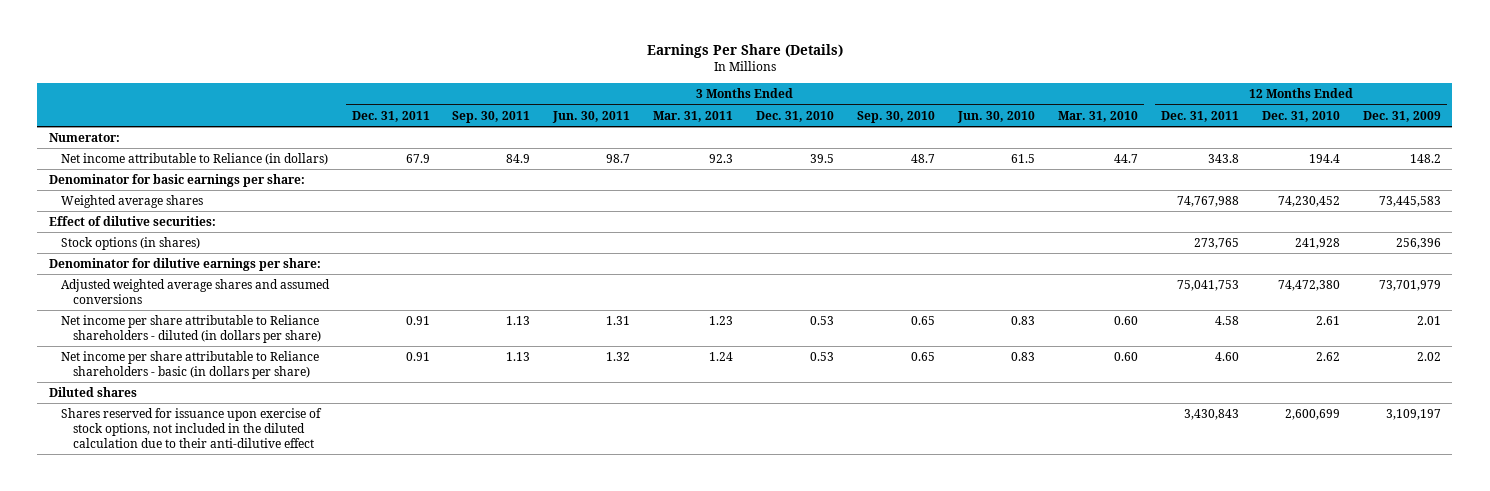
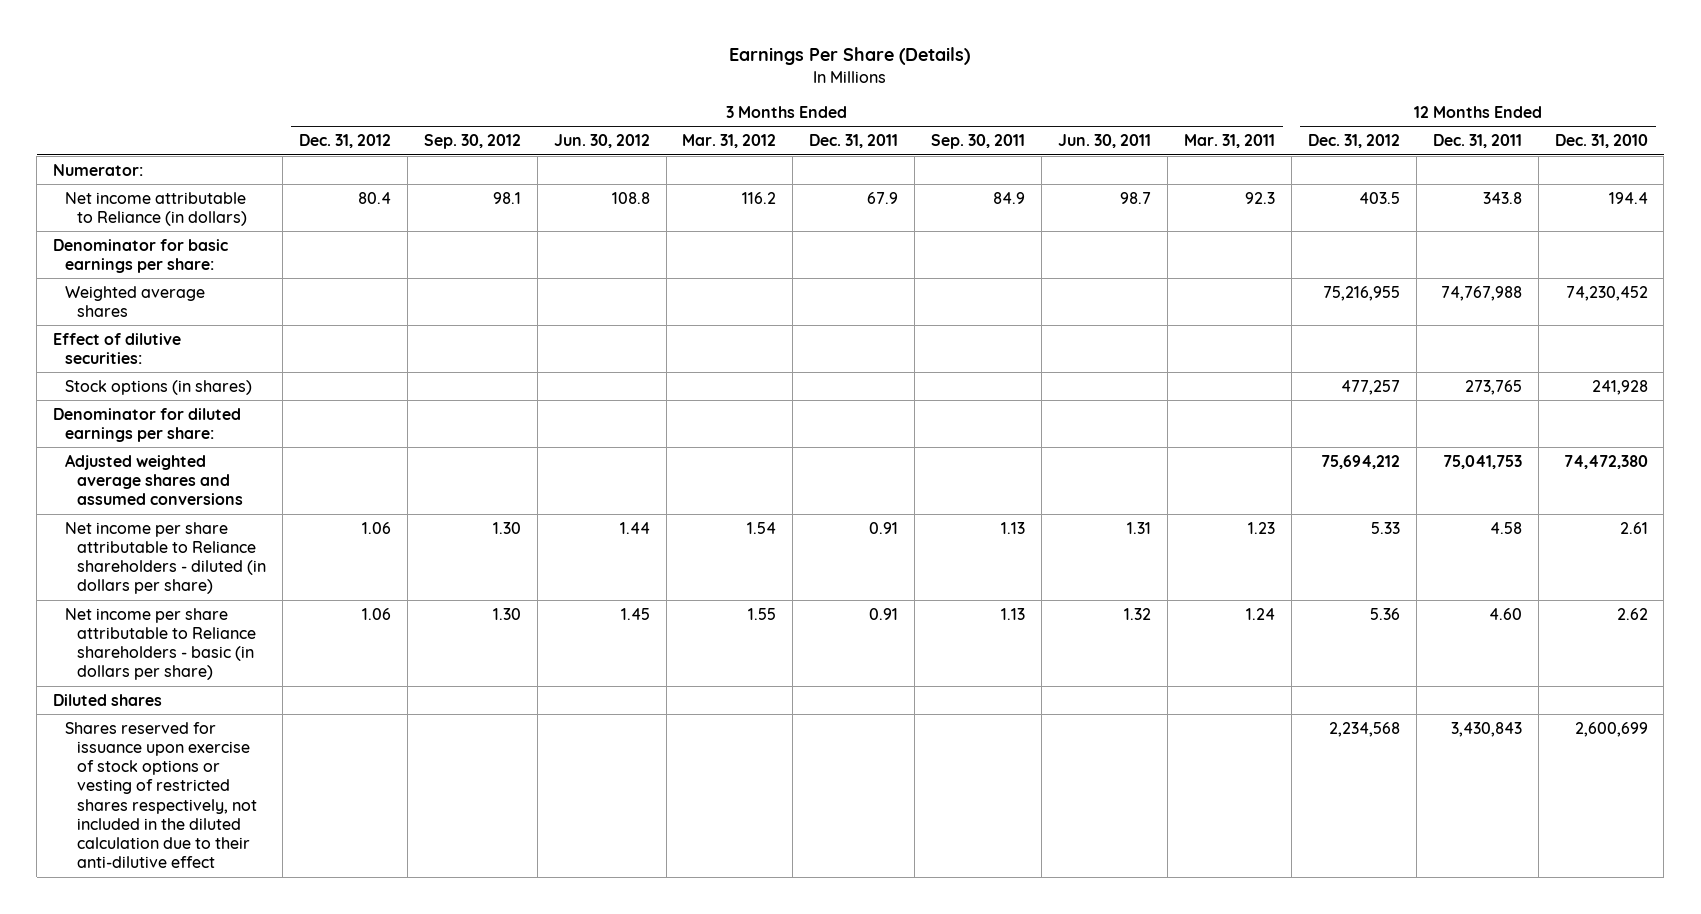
[756,110,835,122] Dec. 31, 2010 -> none
[857,110,936,123] Sep. 30, 2010 -> none
[957,110,1036,123] Jun. 30, 2010 -> none
[1058,110,1139,122] Mar. 31, 2010 -> none
[1363,110,1442,122] Dec. 31, 2009 -> none
none -> [298,134,391,149] Dec. 31, 2012
none -> [423,134,521,150] Sep. 30, 2012
none -> [553,134,650,149] Jun. 30, 2012
none -> [682,134,777,149] Mar. 31, 2012
none -> [1307,134,1400,149] Dec. 31, 2012
[48,257,321,271] Denominator for dilutive earnings per share: -> [53,407,242,442] Denominator for diluted earnings per share:
[60,407,322,448] Shares reserved for issuance upon exercise of stock options, not included in the diluted calculation due to their anti-dilutive effect -> [64,721,257,869] Shares reserved for issuance upon exercise of stock options or vesting of restricted shares respectively, not included in the diluted calculation due to their anti-dilutive effect

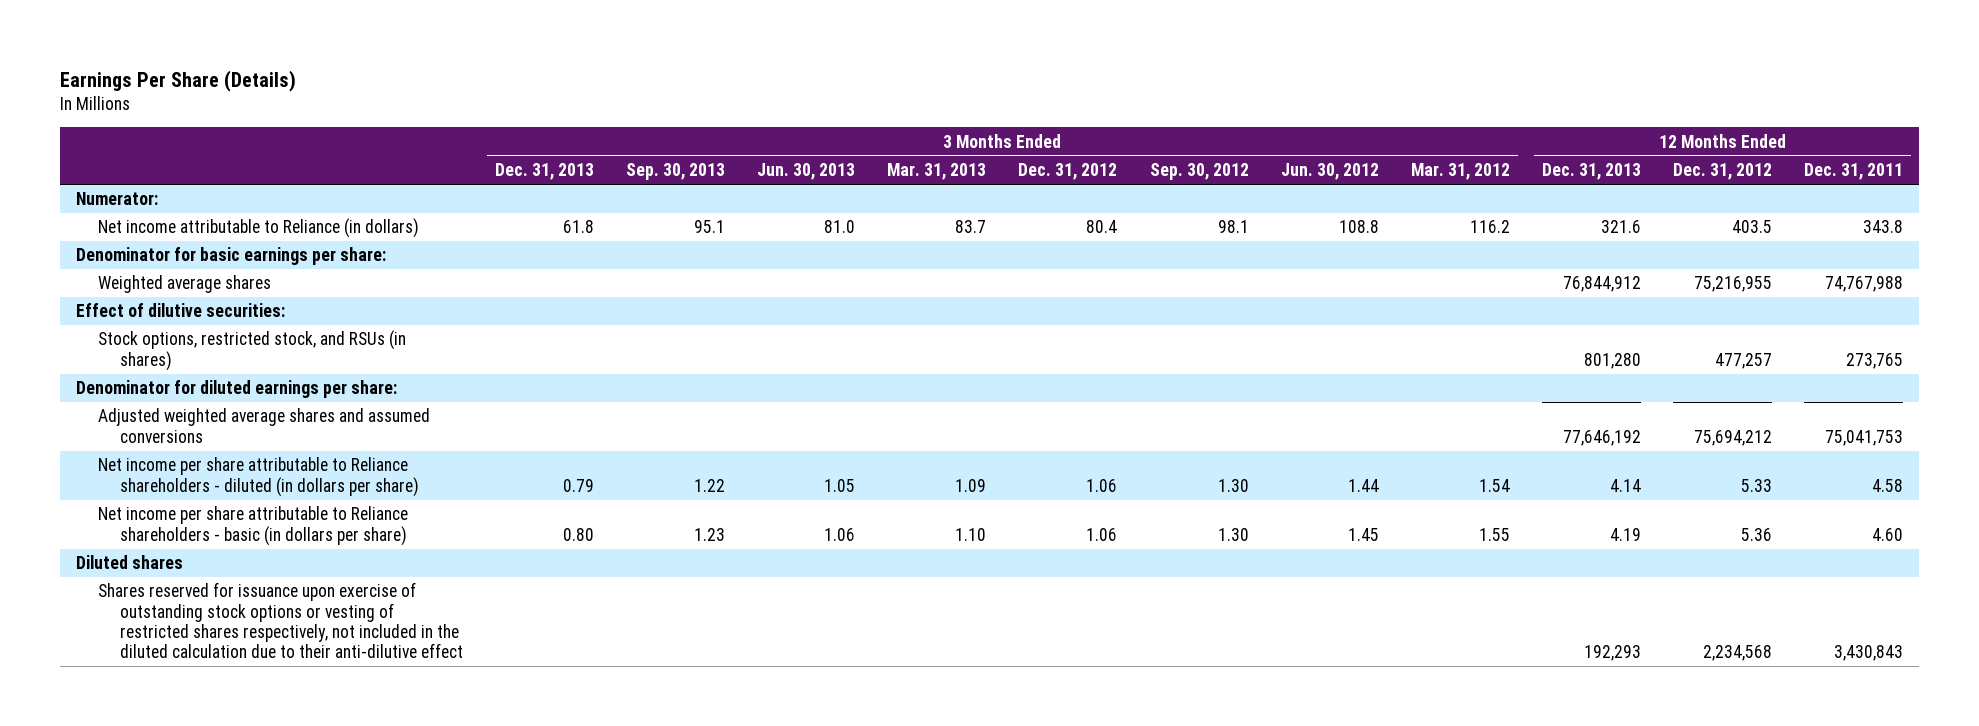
[809,134,899,149] Dec. 31, 2011 -> none
[931,134,1026,150] Sep. 30, 2011 -> none
[1058,134,1152,149] Jun. 30, 2011 -> none
[1183,134,1275,149] Mar. 31, 2011 -> none
[1554,134,1648,149] Dec. 31, 2010 -> none
none -> [494,163,594,181] Dec. 31, 2013
none -> [626,163,726,181] Sep. 30, 2013
none -> [757,163,856,181] Jun. 30, 2013
none -> [887,163,987,181] Mar. 31, 2013
none -> [1541,163,1641,181] Dec. 31, 2013
[64,379,252,395] Stock options (in shares) -> [97,330,406,371] Stock options, restricted stock, and RSUs (in shares)
[64,721,257,869] Shares reserved for issuance upon exercise of stock options or vesting of restricted shares respectively, not included in the diluted calculation due to their anti-dilutive effect -> [97,582,463,658] Shares reserved for issuance upon exercise of outstanding stock options or vesting of restricted shares respectively, not included in the diluted calculation due to their anti-dilutive effect

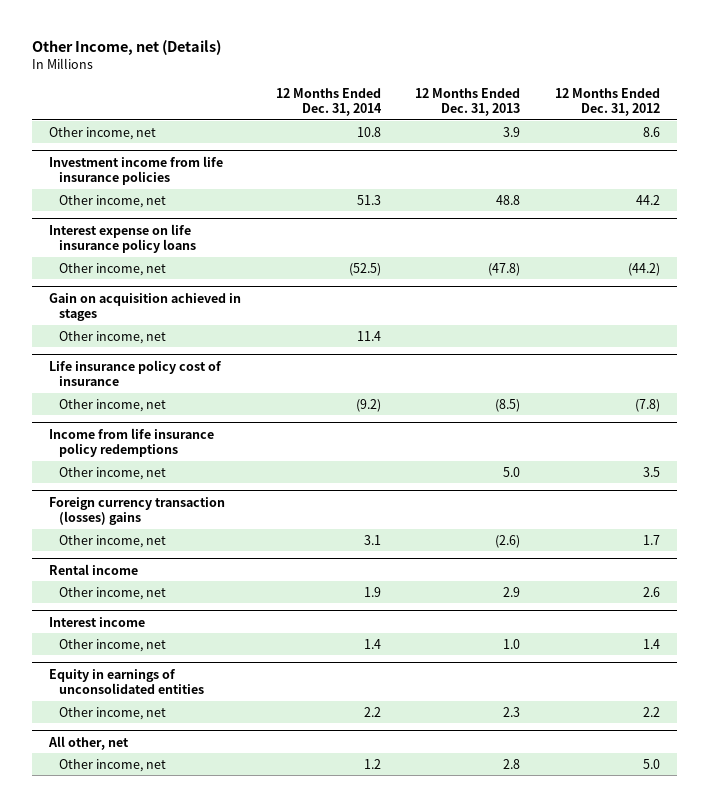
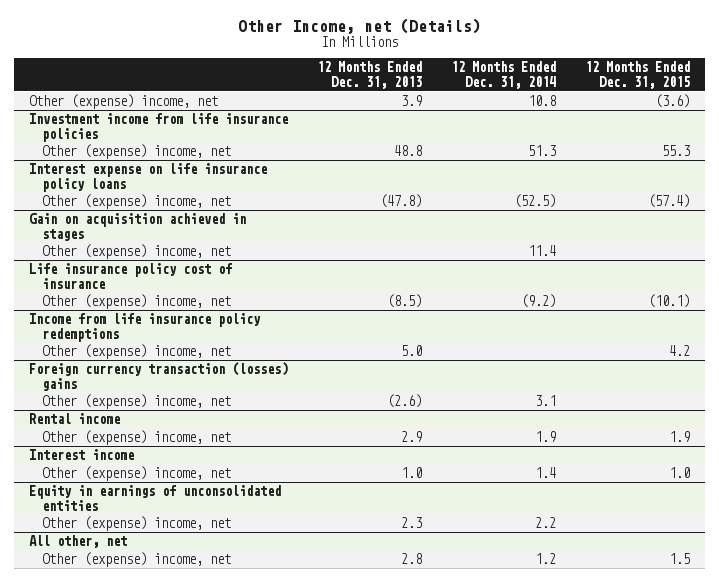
[554,87,660,117] 12 Months Ended Dec. 31, 2012 -> none
none -> [585,61,691,90] 12 Months Ended Dec. 31, 2015
[49,126,157,140] Other income, net -> [29,94,219,110] Other (expense) income, net
[59,194,167,208] Other income, net -> [41,144,231,160] Other (expense) income, net
[59,262,167,276] Other income, net -> [41,194,231,210] Other (expense) income, net
[59,330,167,344] Other income, net -> [41,244,231,260] Other (expense) income, net
[59,398,167,412] Other income, net -> [41,294,231,310] Other (expense) income, net
[59,466,167,480] Other income, net -> [41,344,231,360] Other (expense) income, net
[59,534,167,548] Other income, net -> [41,394,231,410] Other (expense) income, net
[59,586,167,600] Other income, net -> [41,430,231,446] Other (expense) income, net
[59,638,167,652] Other income, net -> [41,466,231,482] Other (expense) income, net
[59,706,167,720] Other income, net -> [41,516,231,532] Other (expense) income, net
[59,758,167,772] Other income, net -> [41,552,231,568] Other (expense) income, net

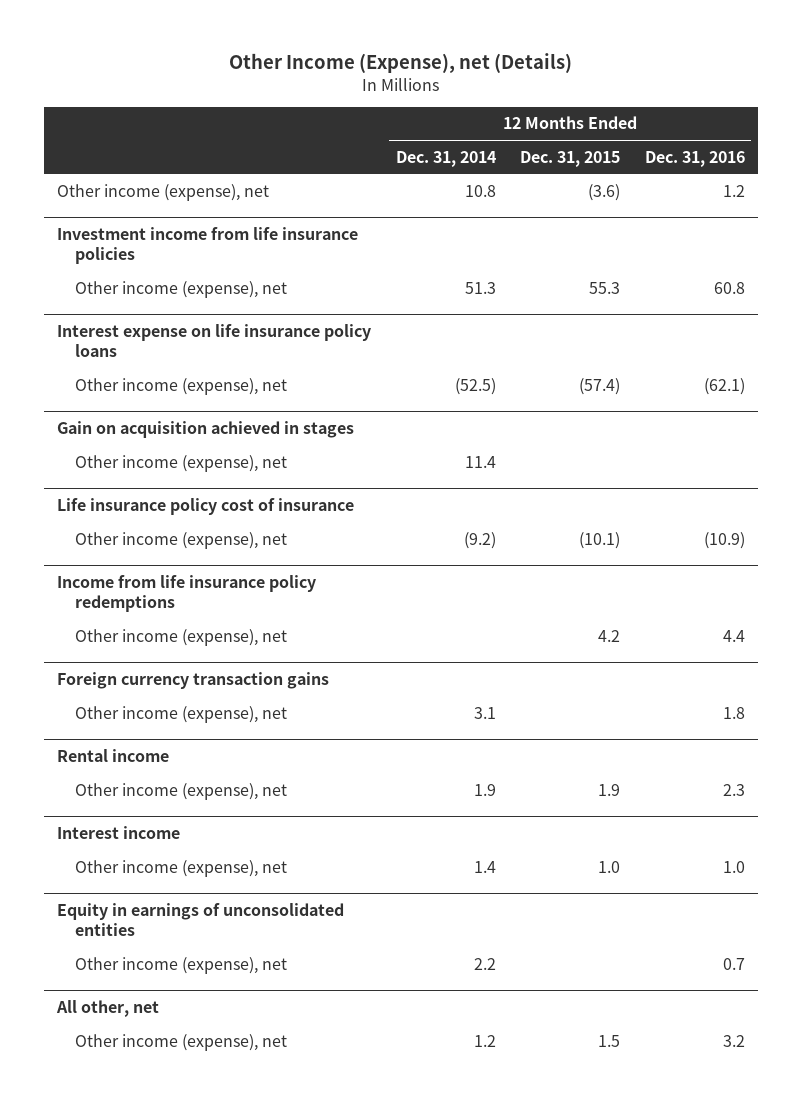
[237,17,481,34] Other Income, net (Details) -> [228,53,572,74] Other Income (Expense), net (Details)
[317,61,423,90] 12 Months Ended Dec. 31, 2013 -> none
none -> [645,150,746,167] Dec. 31, 2016
[29,94,219,110] Other (expense) income, net -> [56,183,269,201] Other income (expense), net
[41,144,231,160] Other (expense) income, net -> [74,280,287,298] Other income (expense), net
[41,194,231,210] Other (expense) income, net -> [74,377,287,395] Other income (expense), net
[41,244,231,260] Other (expense) income, net -> [74,454,287,472] Other income (expense), net
[41,294,231,310] Other (expense) income, net -> [74,531,287,549] Other income (expense), net
[41,344,231,360] Other (expense) income, net -> [74,628,287,646] Other income (expense), net
[29,362,289,391] Foreign currency transaction (losses) gains -> [56,671,329,689] Foreign currency transaction gains
[41,394,231,410] Other (expense) income, net -> [74,705,287,723] Other income (expense), net
[41,430,231,446] Other (expense) income, net -> [74,782,287,800] Other income (expense), net
[41,466,231,482] Other (expense) income, net -> [74,859,287,877] Other income (expense), net
[41,516,231,532] Other (expense) income, net -> [74,956,287,974] Other income (expense), net
[41,552,231,568] Other (expense) income, net -> [74,1033,287,1051] Other income (expense), net

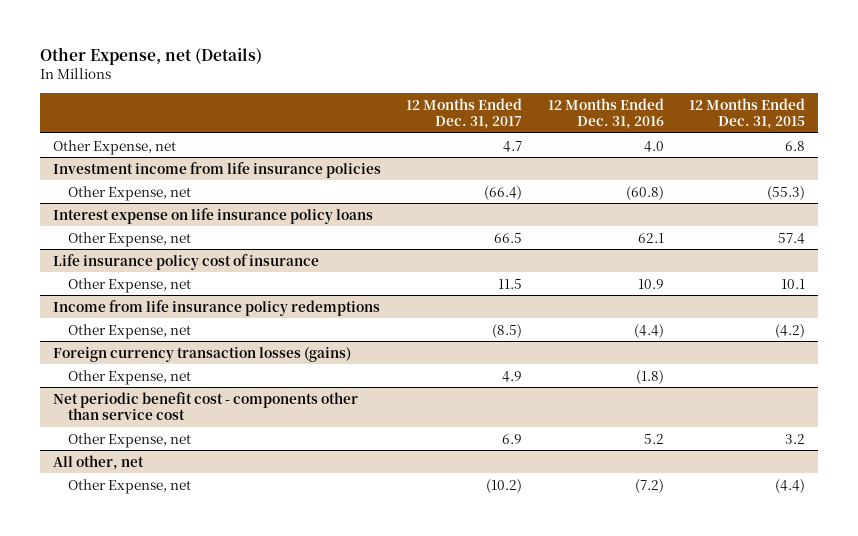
[228,53,572,74] Other Income (Expense), net (Details) -> [40,47,263,66] Other Expense, net (Details)
[395,150,496,167] Dec. 31, 2014 -> none
none -> [406,97,523,130] 12 Months Ended Dec. 31, 2017
[56,183,269,201] Other income (expense), net -> [52,139,176,155] Other Expense, net
[588,183,621,201] (3.6) -> [785,140,806,151] 6.8
[723,184,746,197] 1.2 -> [643,140,664,152] 4.0
[74,280,287,298] Other income (expense), net -> [67,185,191,201] Other Expense, net
[589,281,621,294] 55.3 -> [767,185,806,200] (55.3)
[714,281,746,294] 60.8 -> [625,185,664,200] (60.8)
[56,420,354,438] Gain on acquisition achieved in stages -> none
[74,454,287,472] Other income (expense), net -> none
[74,377,287,395] Other income (expense), net -> [67,231,191,247] Other Expense, net
[579,377,621,395] (57.4) -> [778,232,806,244] 57.4
[704,377,746,395] (62.1) -> [637,232,664,243] 62.1
[74,531,287,549] Other income (expense), net -> [67,277,191,293] Other Expense, net
[579,531,621,549] (10.1) -> [781,278,806,289] 10.1
[704,531,746,549] (10.9) -> [637,278,664,289] 10.9
[56,748,169,762] Rental income -> none
[56,825,180,839] Interest income -> none
[74,859,287,877] Other income (expense), net -> none
[56,902,344,937] Equity in earnings of unconsolidated entities -> none
[74,956,287,974] Other income (expense), net -> none
[74,628,287,646] Other income (expense), net -> [67,323,191,339] Other Expense, net
[598,629,621,642] 4.2 -> [775,323,806,338] (4.2)
[723,629,746,642] 4.4 -> [633,323,664,338] (4.4)
[56,671,329,689] Foreign currency transaction gains -> [52,346,351,362] Foreign currency transaction losses (gains)
[74,705,287,723] Other income (expense), net -> [67,369,191,385] Other Expense, net
[723,706,746,719] 1.8 -> [635,369,664,384] (1.8)
none -> [52,391,358,421] Net periodic benefit cost - components other than service cost
[74,782,287,800] Other income (expense), net -> [67,432,191,448] Other Expense, net
[598,783,621,796] 1.9 -> [785,433,806,444] 3.2
[723,783,746,796] 2.3 -> [643,433,664,444] 5.2
[74,1033,287,1051] Other income (expense), net -> [67,478,191,494] Other Expense, net
[598,1034,621,1047] 1.5 -> [775,478,806,493] (4.4)
[723,1034,746,1047] 3.2 -> [634,478,664,493] (7.2)

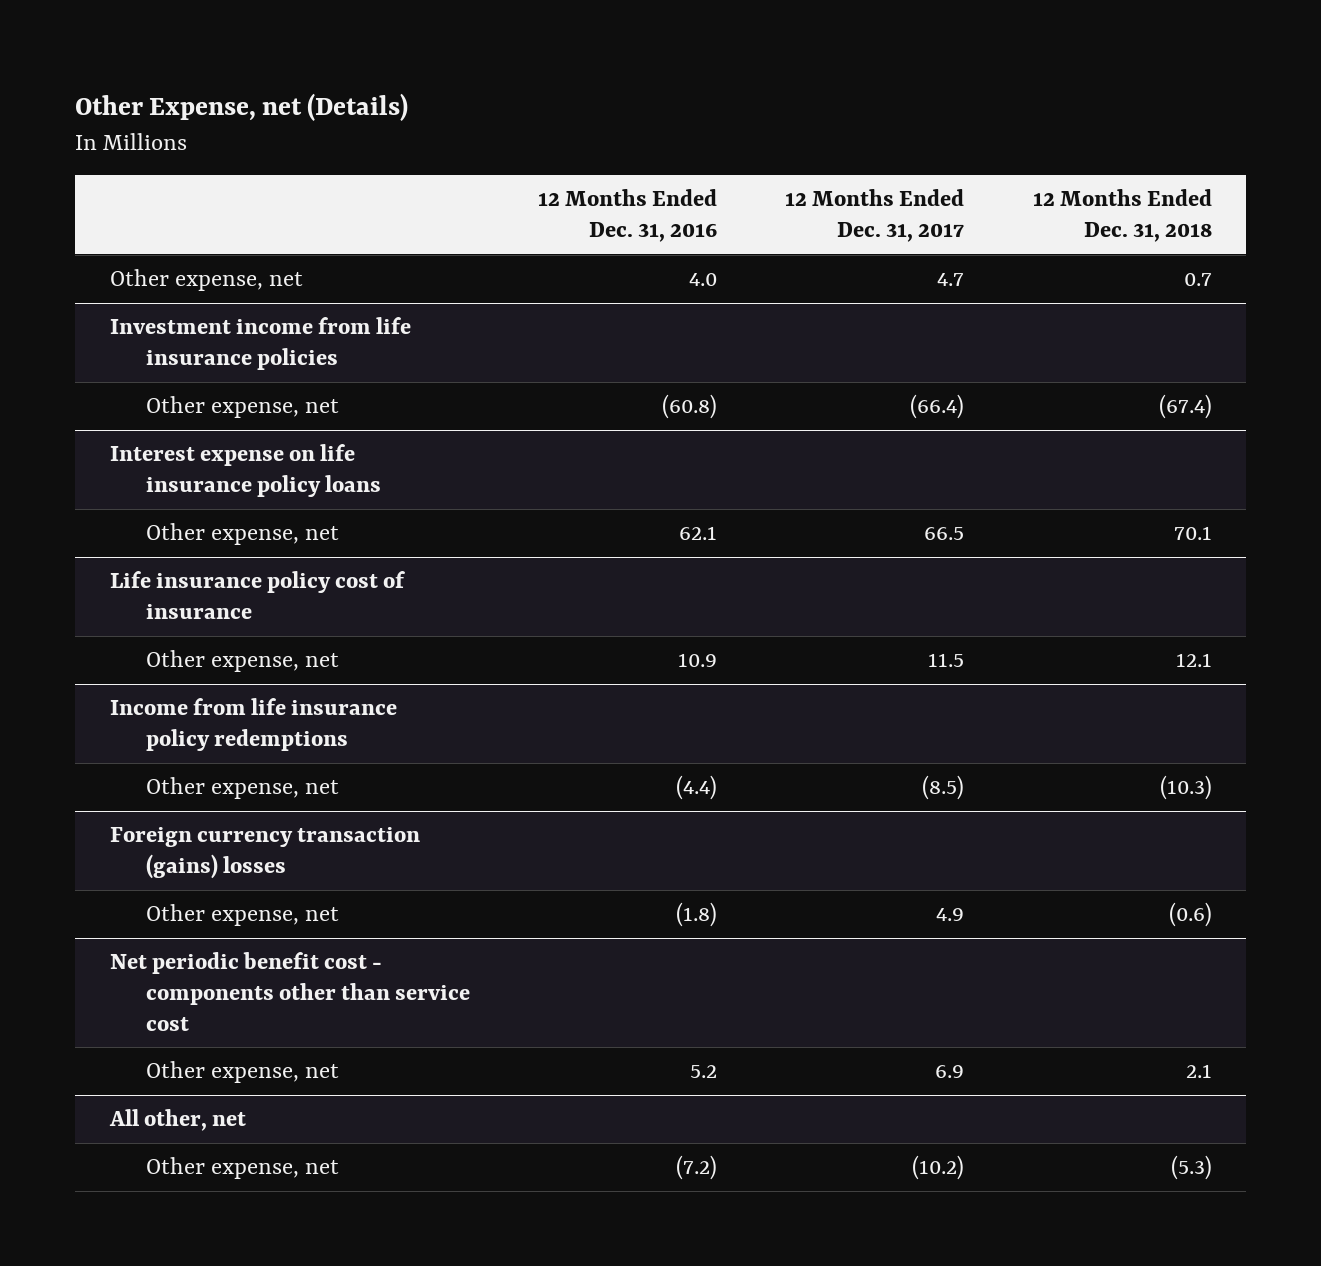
[689,97,806,130] 12 Months Ended Dec. 31, 2015 -> none
none -> [1032,189,1212,243] 12 Months Ended Dec. 31, 2018
[52,139,176,155] Other Expense, net -> [109,269,303,292] Other expense, net
[67,185,191,201] Other Expense, net -> [145,396,339,419] Other expense, net
[67,231,191,247] Other Expense, net -> [145,523,339,546] Other expense, net
[67,277,191,293] Other Expense, net -> [145,650,339,673] Other expense, net
[67,323,191,339] Other Expense, net -> [145,777,339,800] Other expense, net
[52,346,351,362] Foreign currency transaction losses (gains) -> [109,827,420,879] Foreign currency transaction (gains) losses
[67,369,191,385] Other Expense, net -> [145,904,339,927] Other expense, net
[67,432,191,448] Other Expense, net -> [145,1061,339,1084] Other expense, net
[67,478,191,494] Other Expense, net -> [145,1157,339,1180] Other expense, net

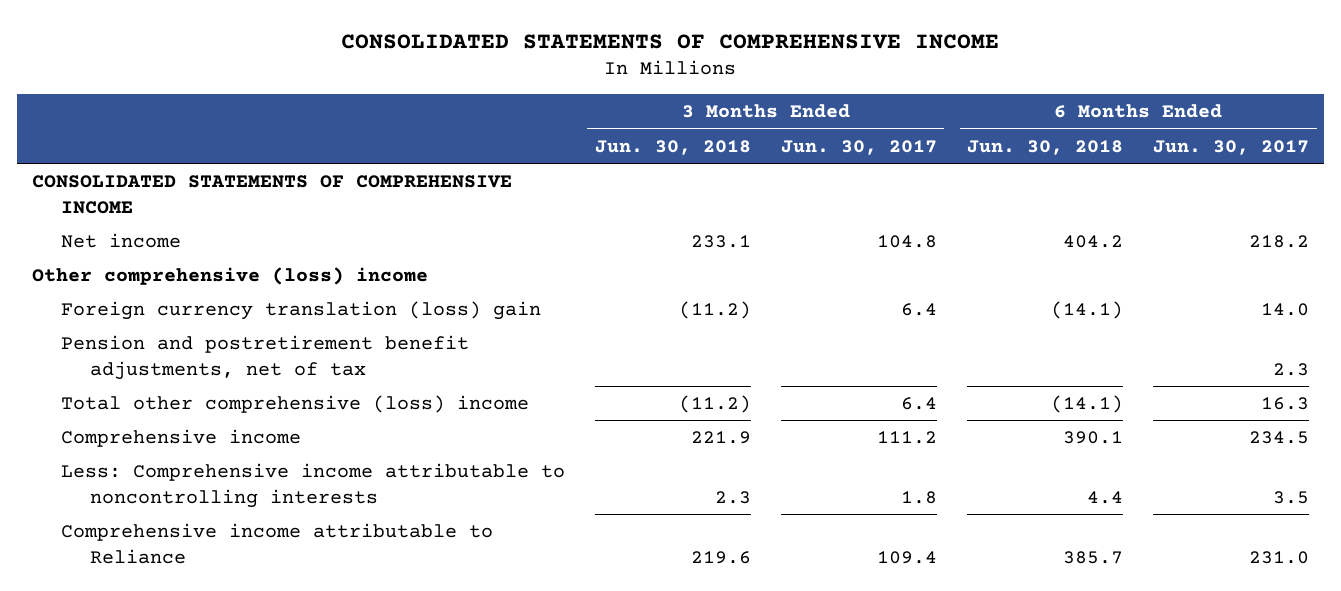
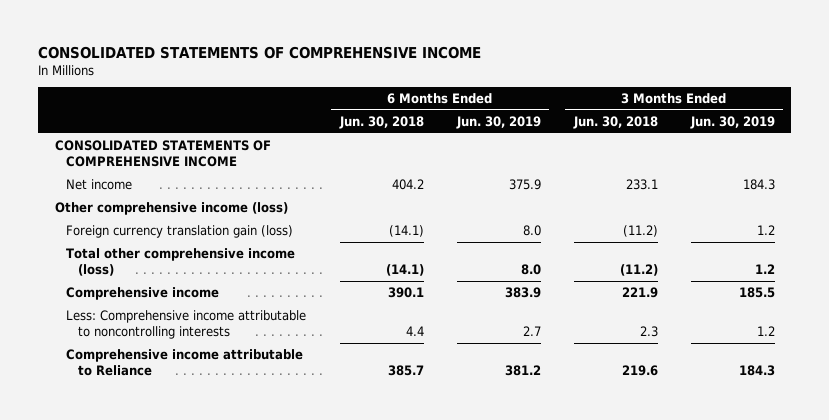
[780,139,937,155] Jun. 30, 2017 -> none
[1153,139,1310,155] Jun. 30, 2017 -> none
none -> [455,115,541,129] Jun. 30, 2019
none -> [689,115,775,129] Jun. 30, 2019
[60,334,469,380] Pension and postretirement benefit adjustments, net of tax -> none
[31,266,428,285] Other comprehensive (loss) income -> [54,201,288,215] Other comprehensive income (loss)
[60,300,541,320] Foreign currency translation (loss) gain -> [66,224,294,238] Foreign currency translation gain (loss)
[60,394,529,413] Total other comprehensive (loss) income -> [66,247,296,277] Total other comprehensive income (loss)

